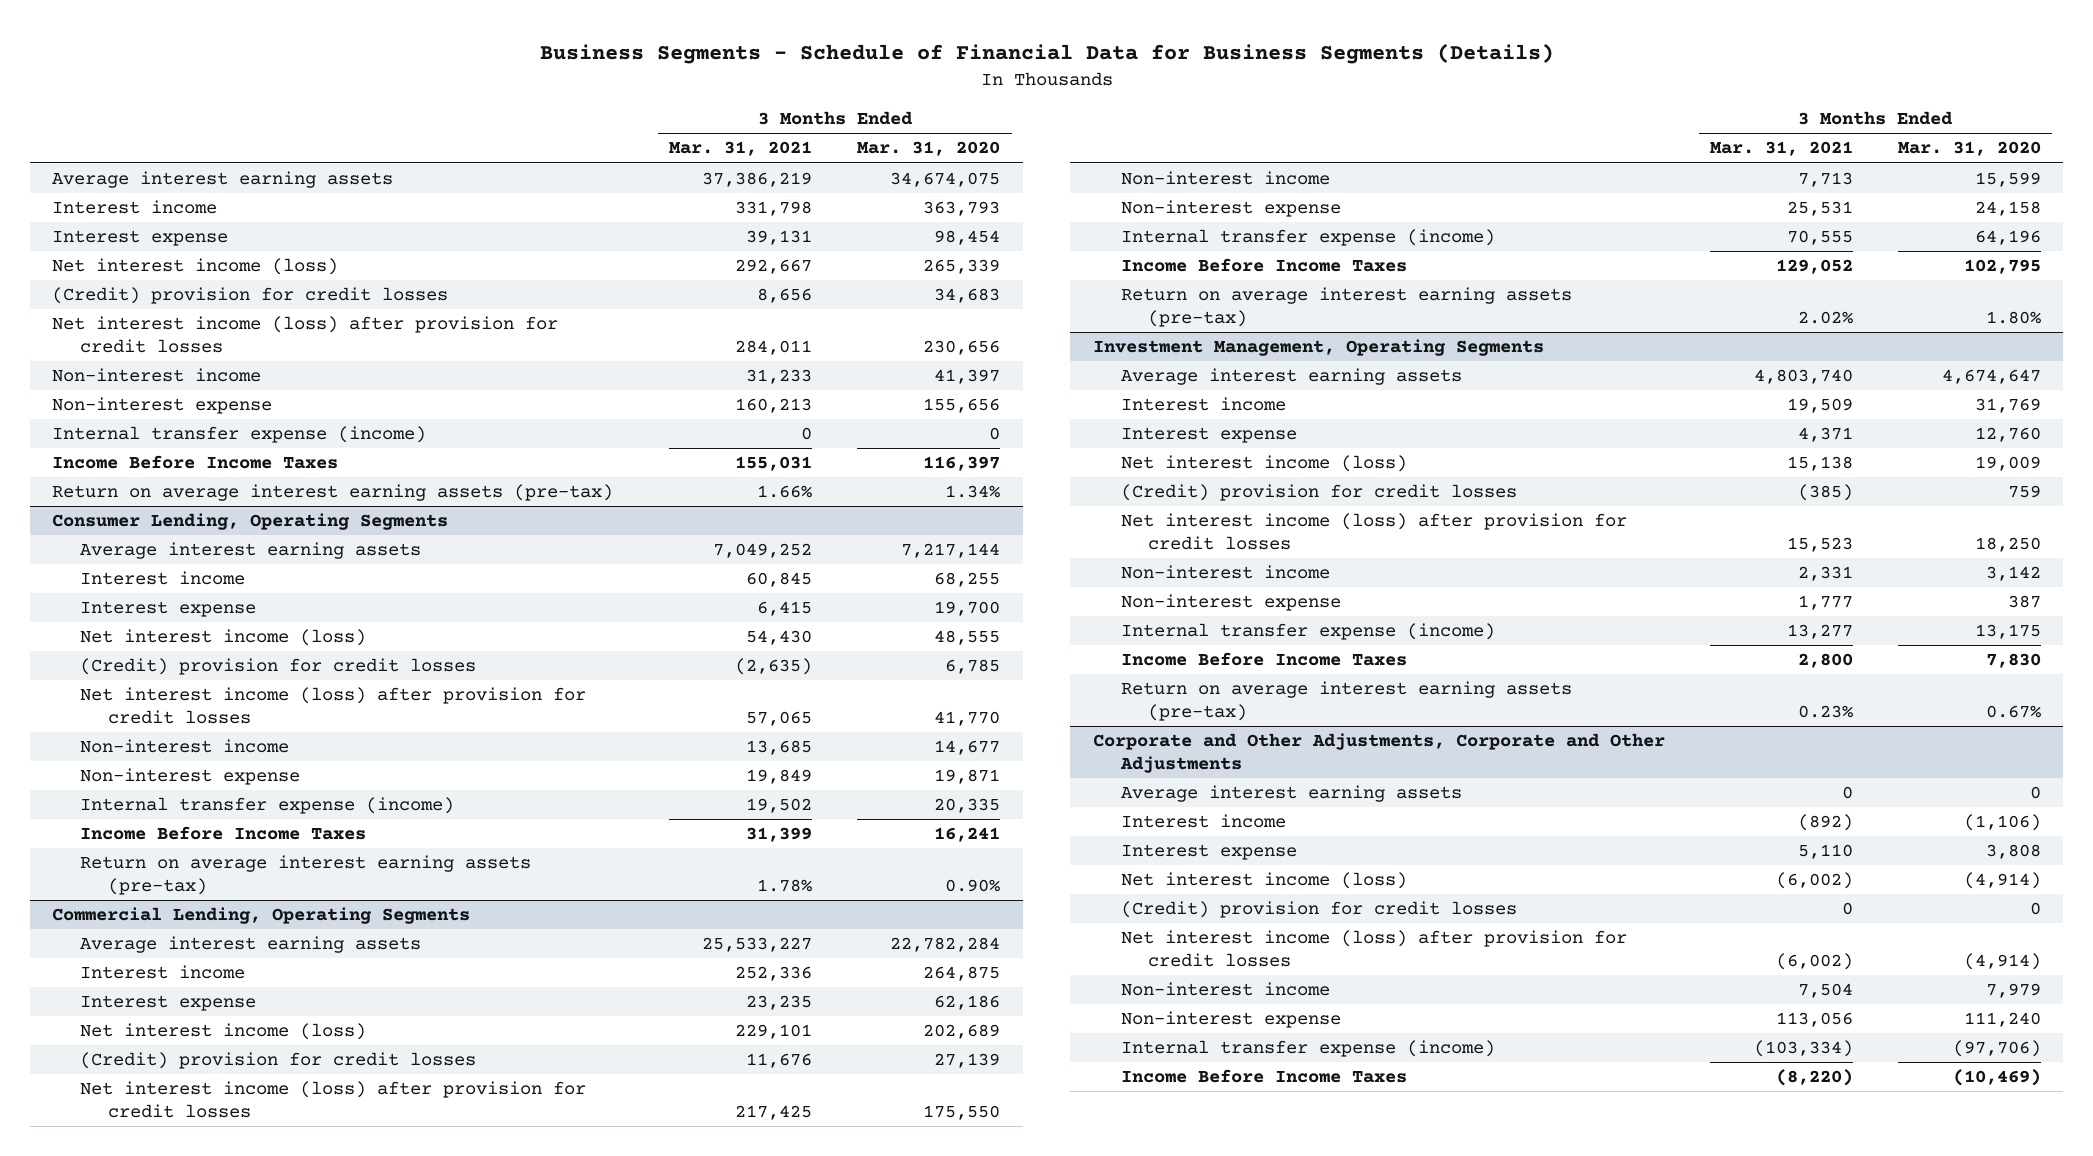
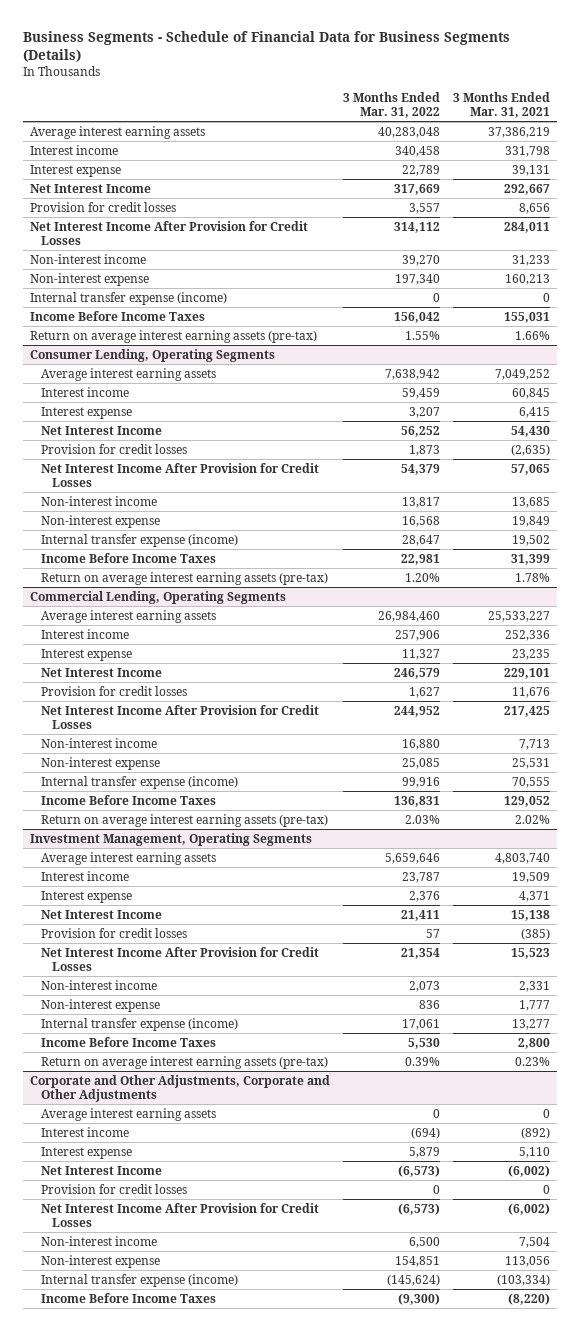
[857,141,1001,157] Mar. 31, 2020 -> none
none -> [343,91,441,119] 3 Months Ended Mar. 31, 2022
[52,258,339,276] Net interest income (loss) -> [29,183,151,193] Net Interest Income
[52,287,449,305] (Credit) provision for credit losses -> [29,201,176,212] Provision for credit losses
[52,316,559,353] Net interest income (loss) after provision for credit losses -> [29,220,308,246] Net Interest Income After Provision for Credit Losses
[79,629,366,647] Net interest income (loss) -> [40,425,162,435] Net Interest Income
[79,658,476,676] (Credit) provision for credit losses -> [40,443,187,454] Provision for credit losses
[79,687,586,724] Net interest income (loss) after provision for credit losses -> [40,462,319,488] Net Interest Income After Provision for Credit Losses
[79,1023,366,1041] Net interest income (loss) -> [40,667,162,677] Net Interest Income
[79,1052,476,1070] (Credit) provision for credit losses -> [40,685,187,696] Provision for credit losses
[79,1081,586,1118] Net interest income (loss) after provision for credit losses -> [40,704,319,730] Net Interest Income After Provision for Credit Losses
[1120,455,1407,473] Net interest income (loss) -> [40,909,162,919] Net Interest Income
[1120,484,1517,502] (Credit) provision for credit losses -> [40,927,187,938] Provision for credit losses
[1120,513,1627,550] Net interest income (loss) after provision for credit losses -> [40,946,319,972] Net Interest Income After Provision for Credit Losses
[1120,872,1407,890] Net interest income (loss) -> [40,1165,162,1175] Net Interest Income
[1120,901,1517,919] (Credit) provision for credit losses -> [40,1183,187,1194] Provision for credit losses
[1120,930,1627,967] Net interest income (loss) after provision for credit losses -> [40,1202,319,1228] Net Interest Income After Provision for Credit Losses

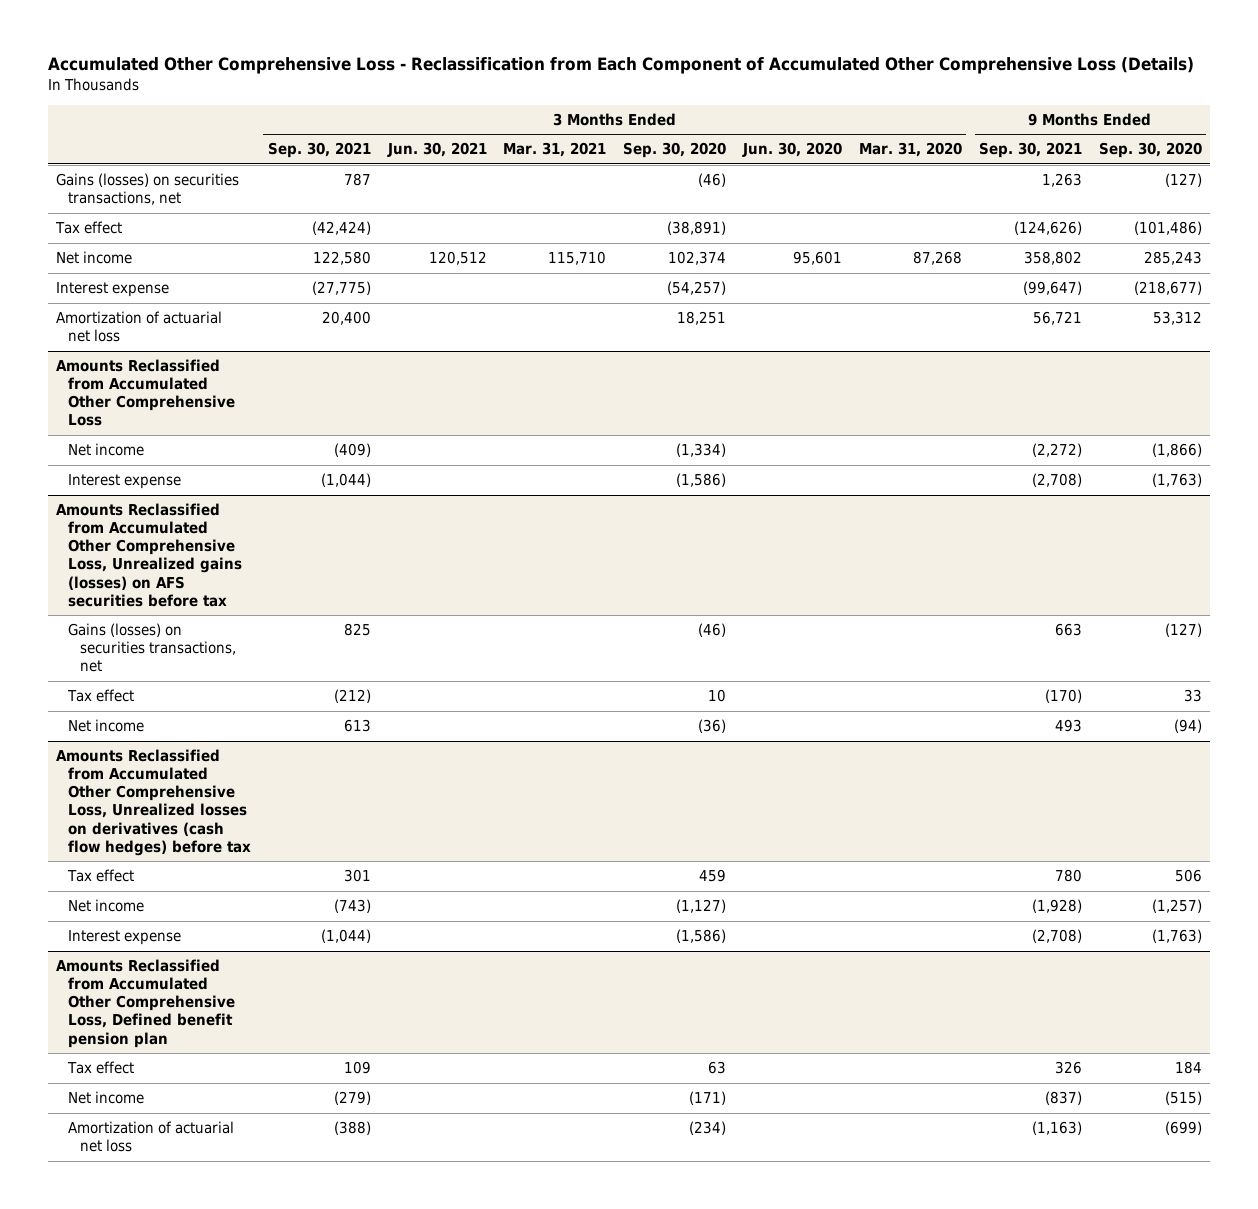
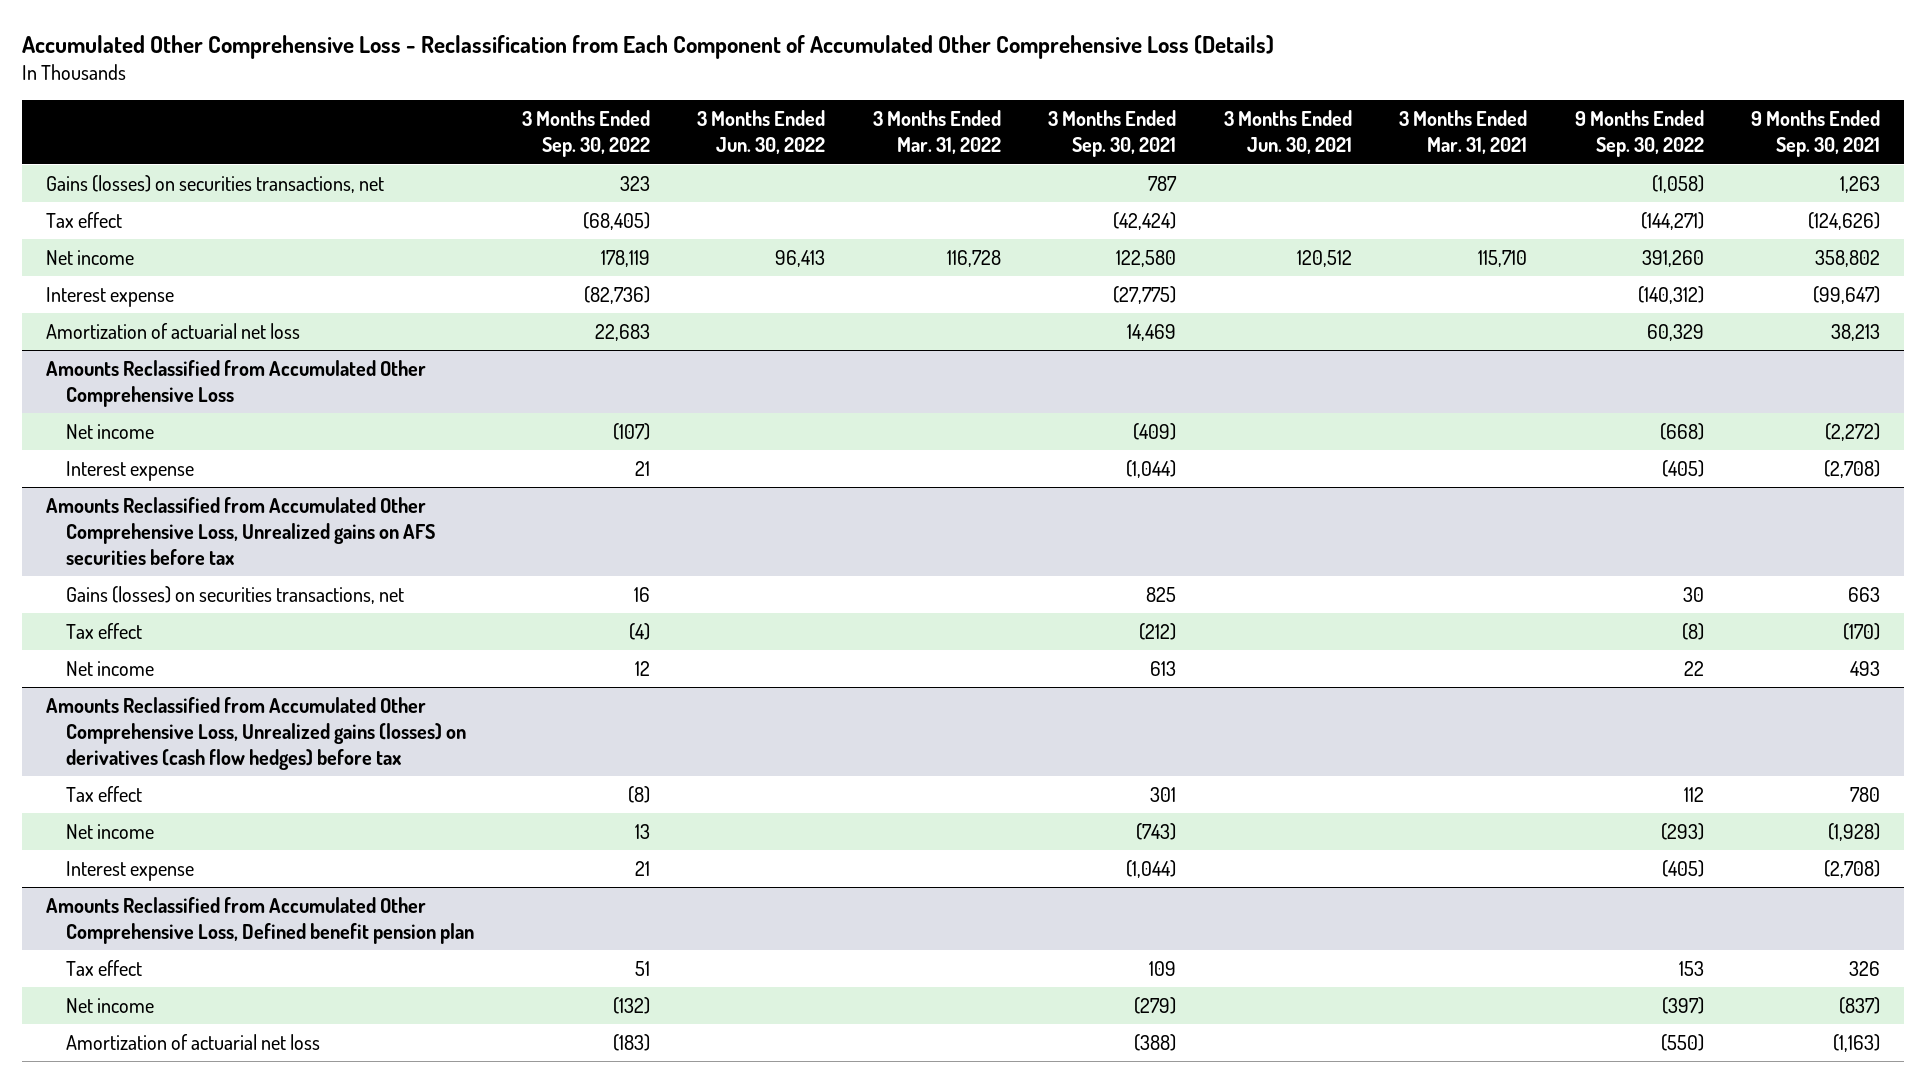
[623,142,727,159] Sep. 30, 2020 -> none
[742,142,843,158] Jun. 30, 2020 -> none
[858,142,962,158] Mar. 31, 2020 -> none
[1098,142,1202,159] Sep. 30, 2020 -> none
none -> [521,110,650,158] 3 Months Ended Sep. 30, 2022
none -> [697,110,826,155] 3 Months Ended Jun. 30, 2022
none -> [872,110,1001,155] 3 Months Ended Mar. 31, 2022
none -> [1574,110,1704,158] 9 Months Ended Sep. 30, 2022
[321,311,371,326] 20,400 -> [1127,324,1177,342] 14,469
[1032,311,1082,326] 56,721 -> [1831,324,1881,342] 38,213
[56,503,242,607] Amounts Reclassified from Accumulated Other Comprehensive Loss, Unrealized gains (losses) on AFS securities before tax -> [45,497,436,565] Amounts Reclassified from Accumulated Other Comprehensive Loss, Unrealized gains on AFS securities before tax
[56,749,251,856] Amounts Reclassified from Accumulated Other Comprehensive Loss, Unrealized losses on derivatives (cash flow hedges) before tax -> [45,697,467,770] Amounts Reclassified from Accumulated Other Comprehensive Loss, Unrealized gains (losses) on derivatives (cash flow hedges) before tax

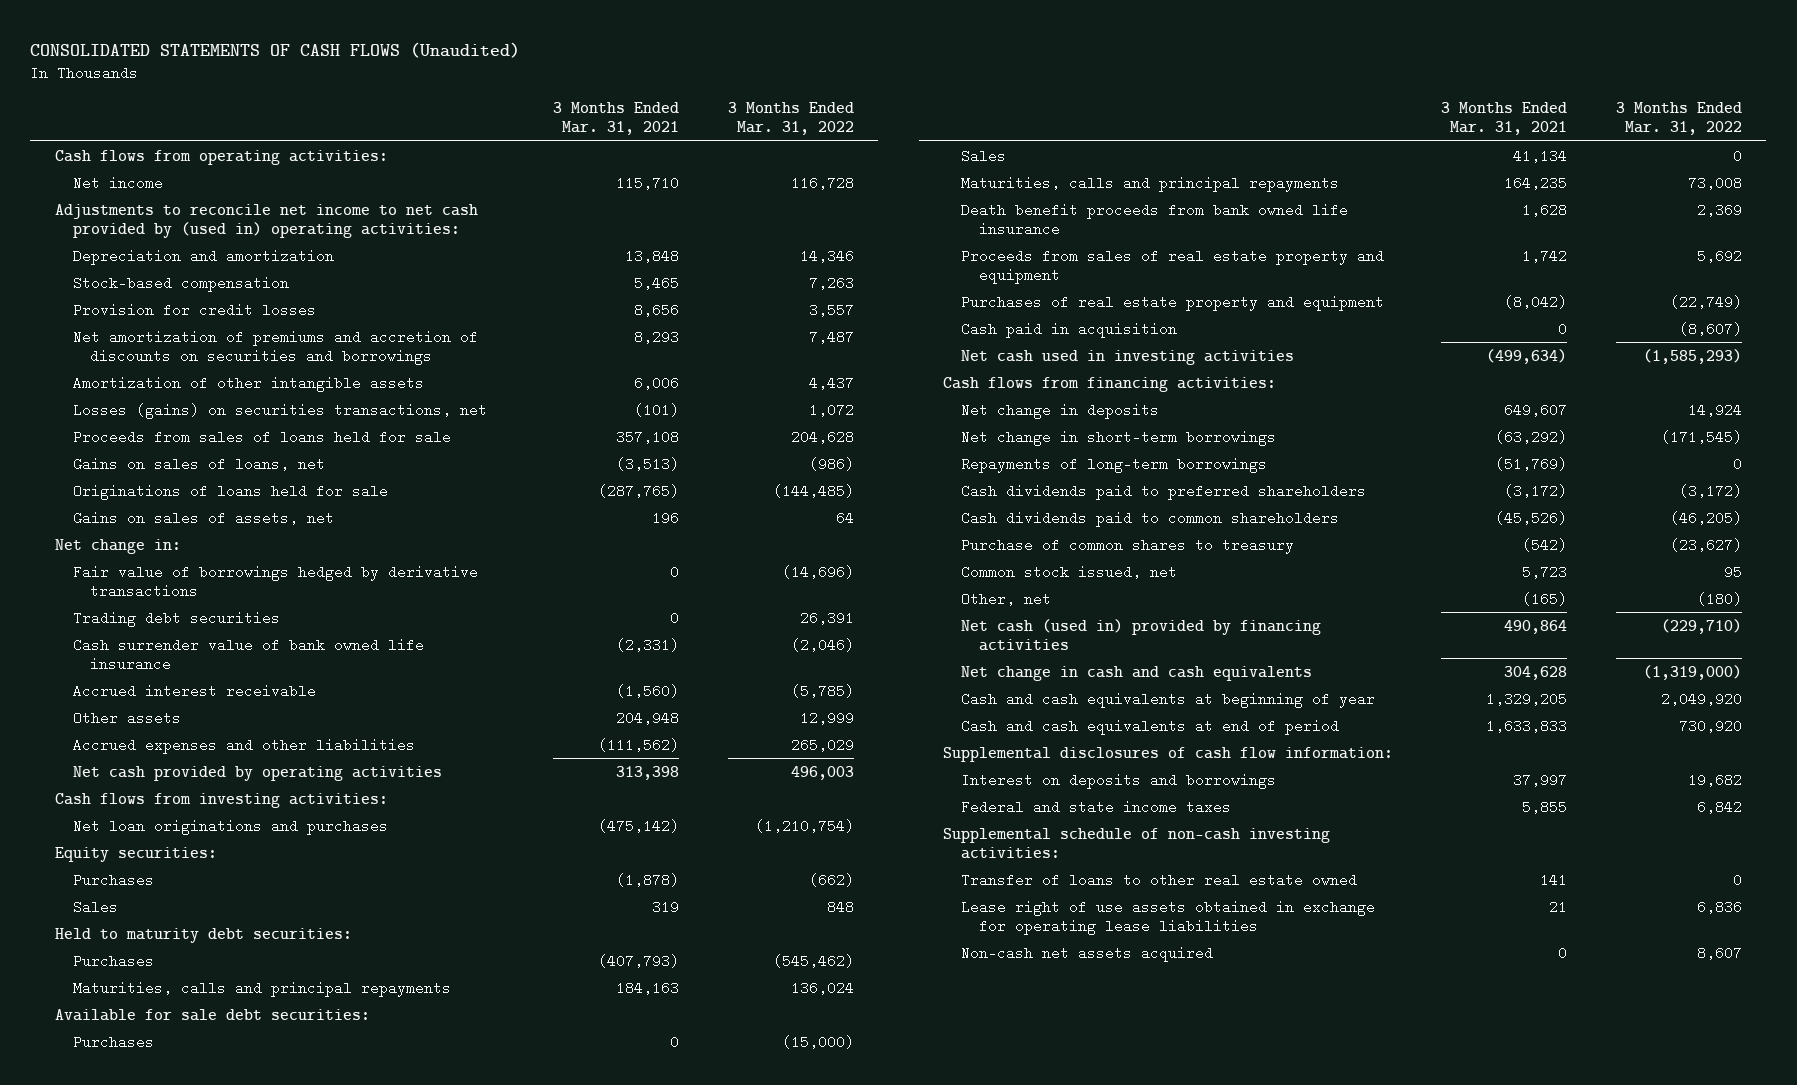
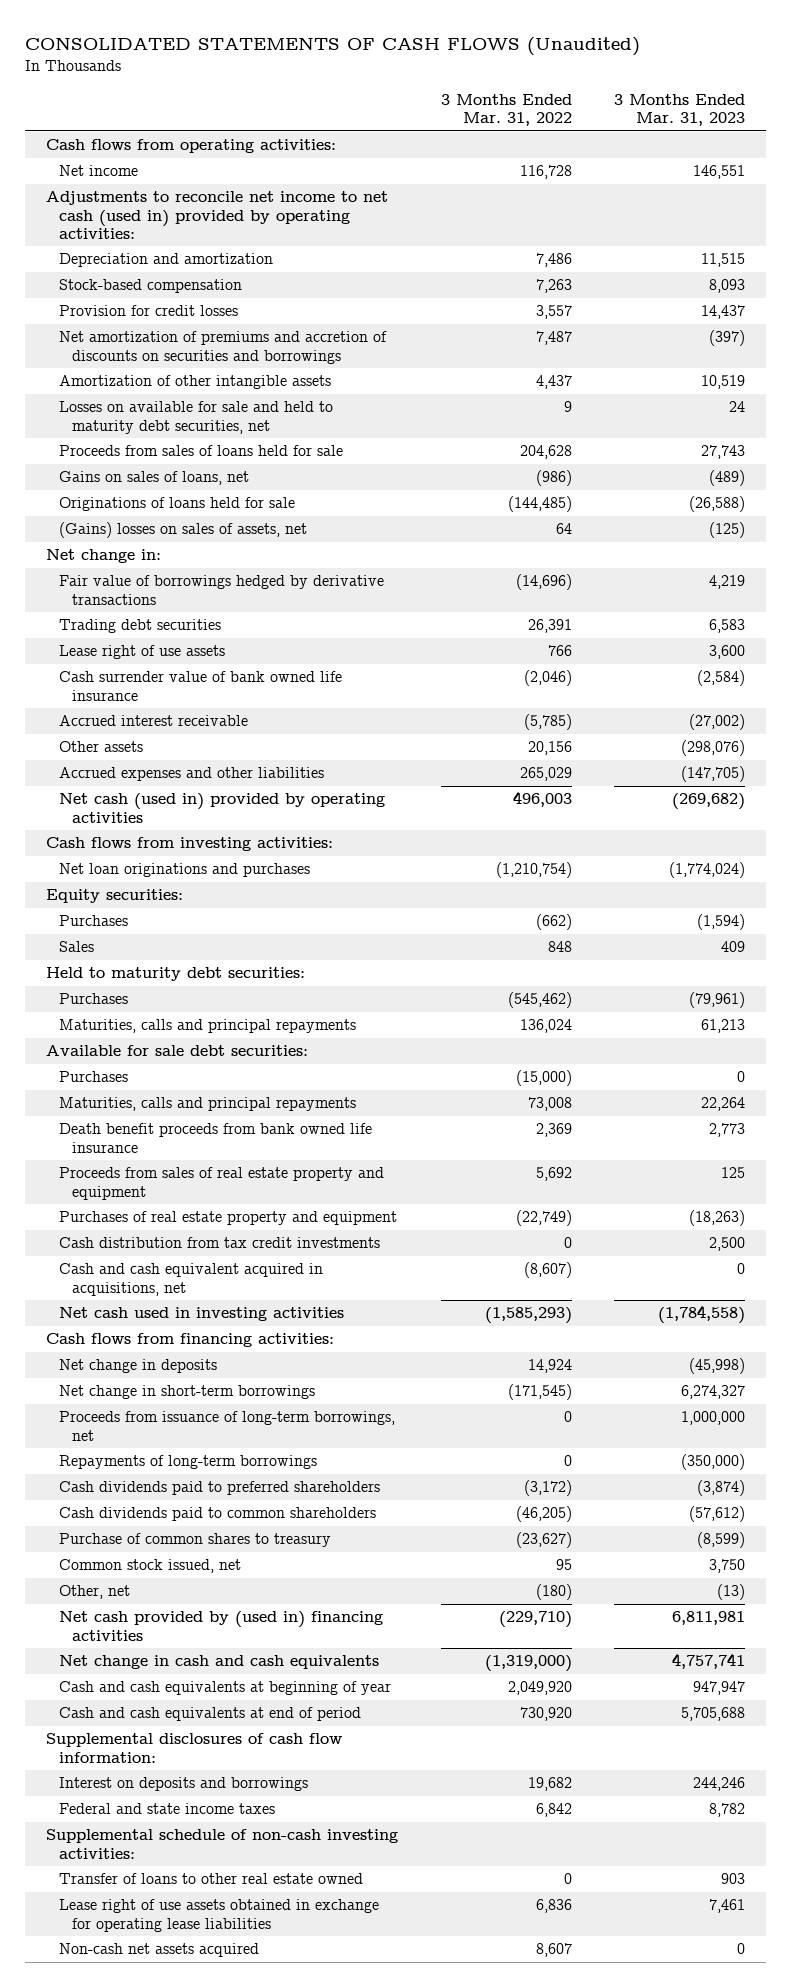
[553,101,680,136] 3 Months Ended Mar. 31, 2021 -> none
none -> [613,94,745,127] 3 Months Ended Mar. 31, 2023
[54,203,478,238] Adjustments to reconcile net income to net cash provided by (used in) operating activities: -> [46,191,389,239] Adjustments to reconcile net income to net cash (used in) provided by operating activities:
[799,248,854,263] 14,346 -> [535,253,572,268] 7,486
[72,402,487,419] Losses (gains) on securities transactions, net -> none
none -> [59,401,334,434] Losses on available for sale and held to maturity debt securities, net
[72,510,334,525] Gains on sales of assets, net -> [59,522,308,539] (Gains) losses on sales of assets, net
none -> [59,645,226,660] Lease right of use assets
[799,710,854,725] 12,999 -> [527,741,572,756] 20,156
[72,765,442,781] Net cash provided by operating activities -> [59,793,386,823] Net cash (used in) provided by operating activities
[960,148,1006,163] Sales -> none
none -> [59,1237,381,1249] Cash distribution from tax credit investments
[960,321,1177,338] Cash paid in acquisition -> [59,1263,324,1296] Cash and cash equivalent acquired in acquisitions, net
none -> [59,1411,396,1441] Proceeds from issuance of long-term borrowings, net
[960,618,1321,651] Net cash (used in) provided by financing activities -> [59,1611,384,1641] Net cash provided by (used in) financing activities

